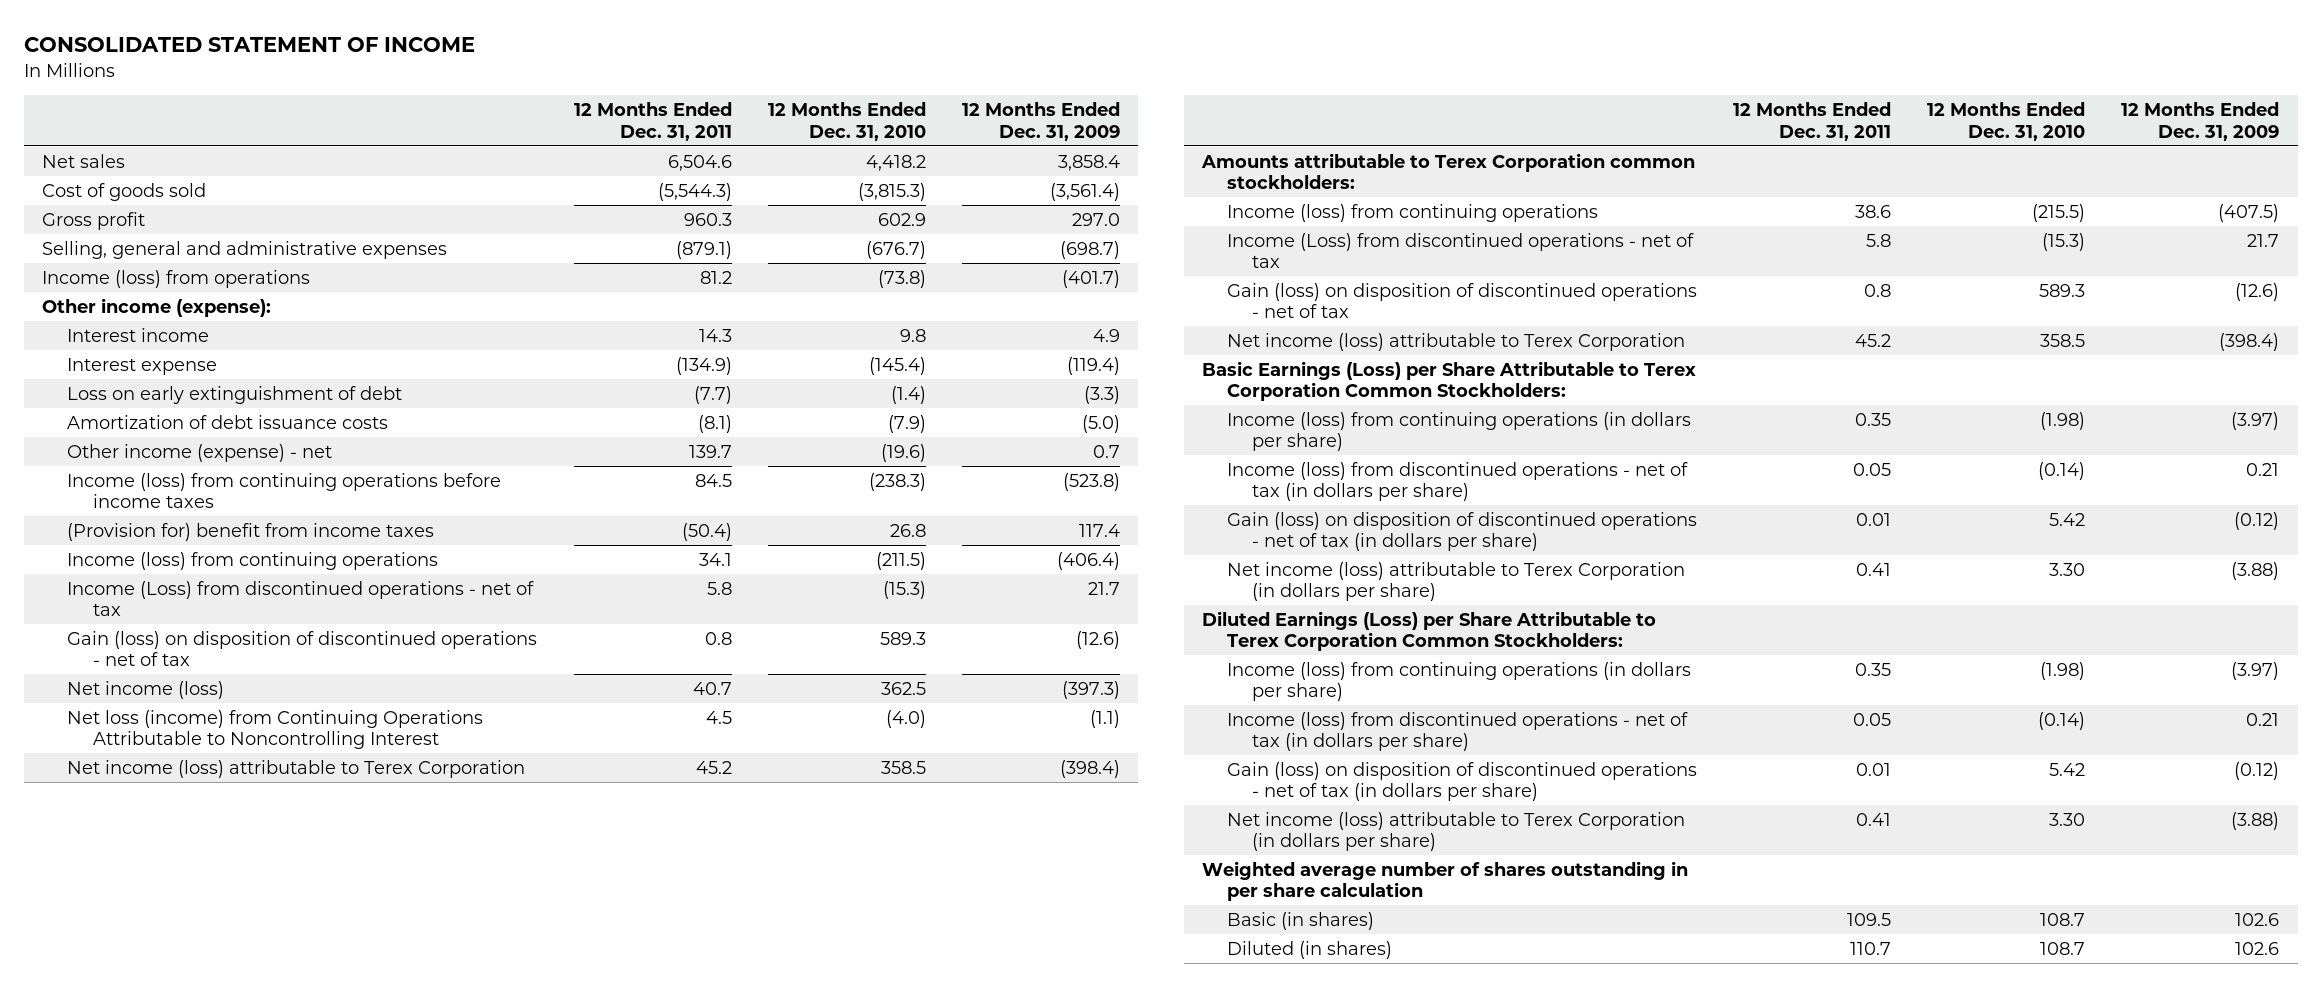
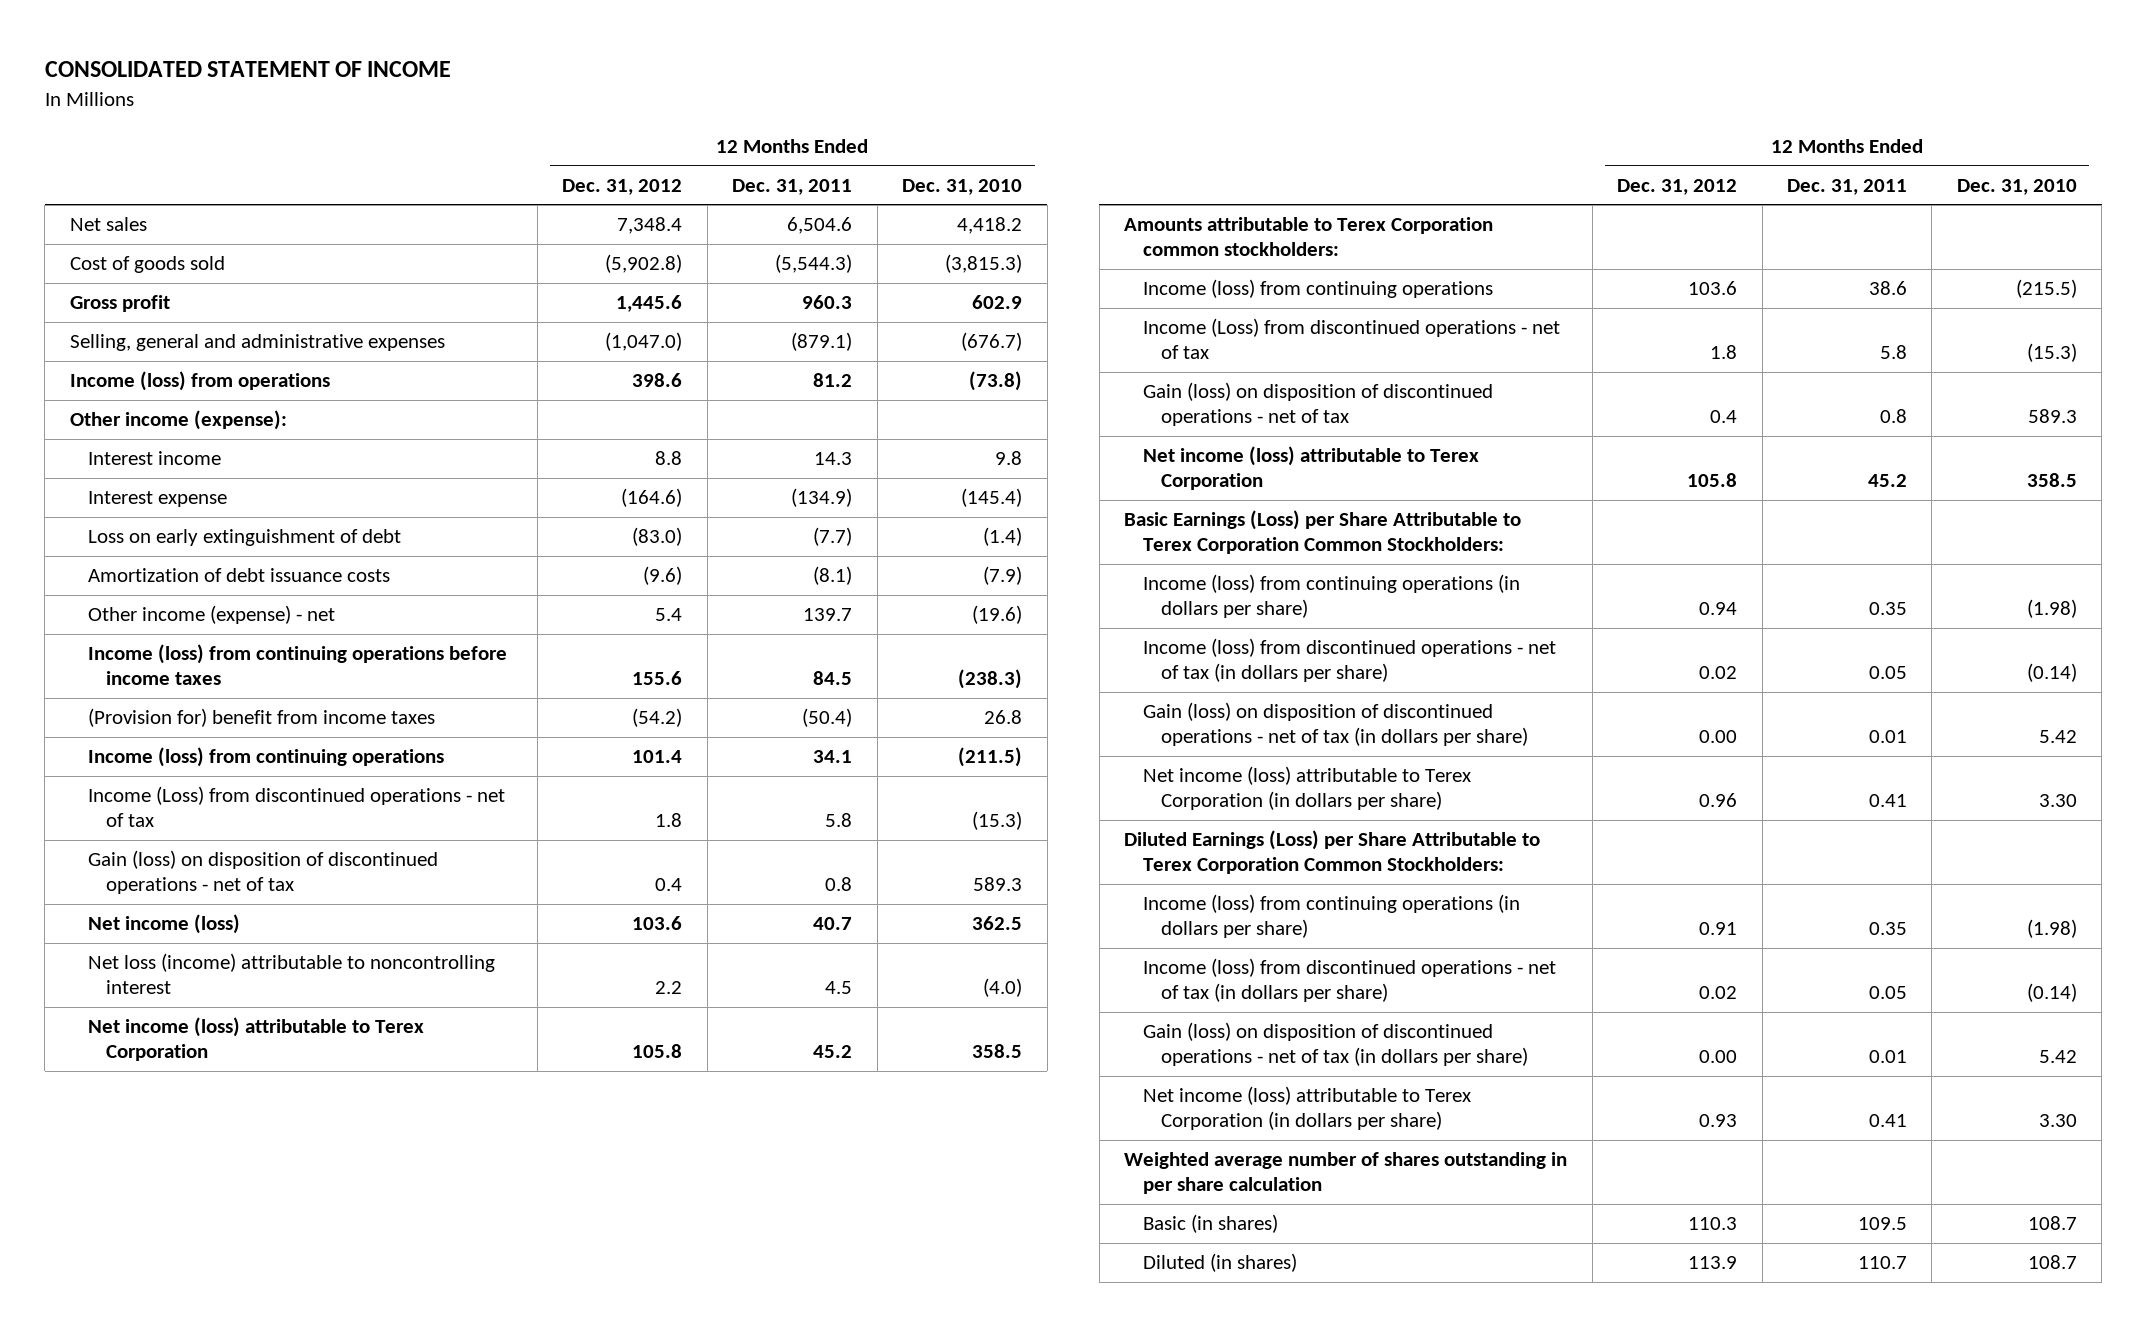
[961,101,1120,141] 12 Months Ended Dec. 31, 2009 -> none
none -> [562,178,683,195] Dec. 31, 2012
[67,709,484,750] Net loss (income) from Continuing Operations Attributable to Noncontrolling Interest -> [88,953,496,994] Net loss (income) attributable to noncontrolling interest

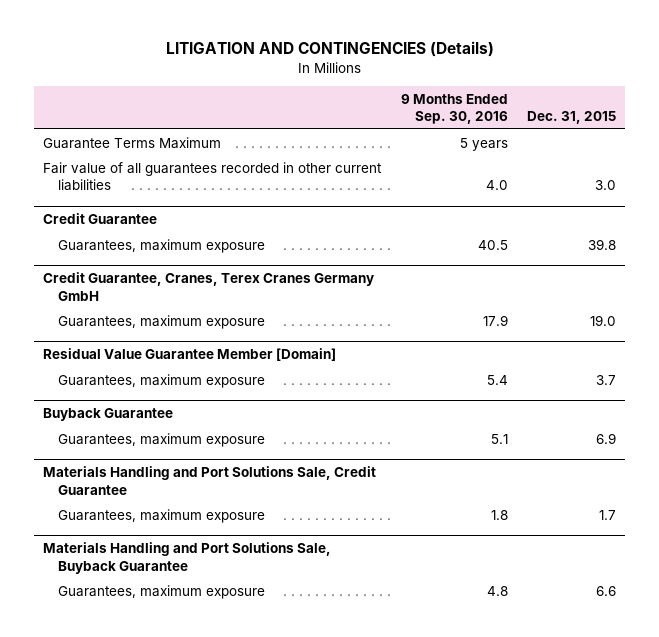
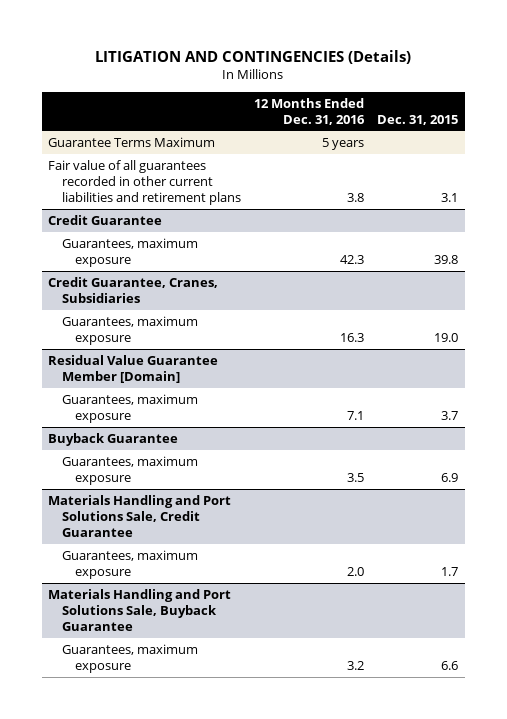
[400,93,508,124] 9 Months Ended Sep. 30, 2016 -> none
none -> [253,97,365,125] 12 Months Ended Dec. 31, 2016
[43,161,383,191] Fair value of all guarantees recorded in other current liabilities -> [48,159,241,206] Fair value of all guarantees recorded in other current liabilities and retirement plans
[594,179,616,190] 3.0 -> [441,193,459,203] 3.1
[43,272,375,301] Credit Guarantee, Cranes, Terex Cranes Germany GmbH -> none
none -> [48,276,219,303] Credit Guarantee, Cranes, Subsidiaries

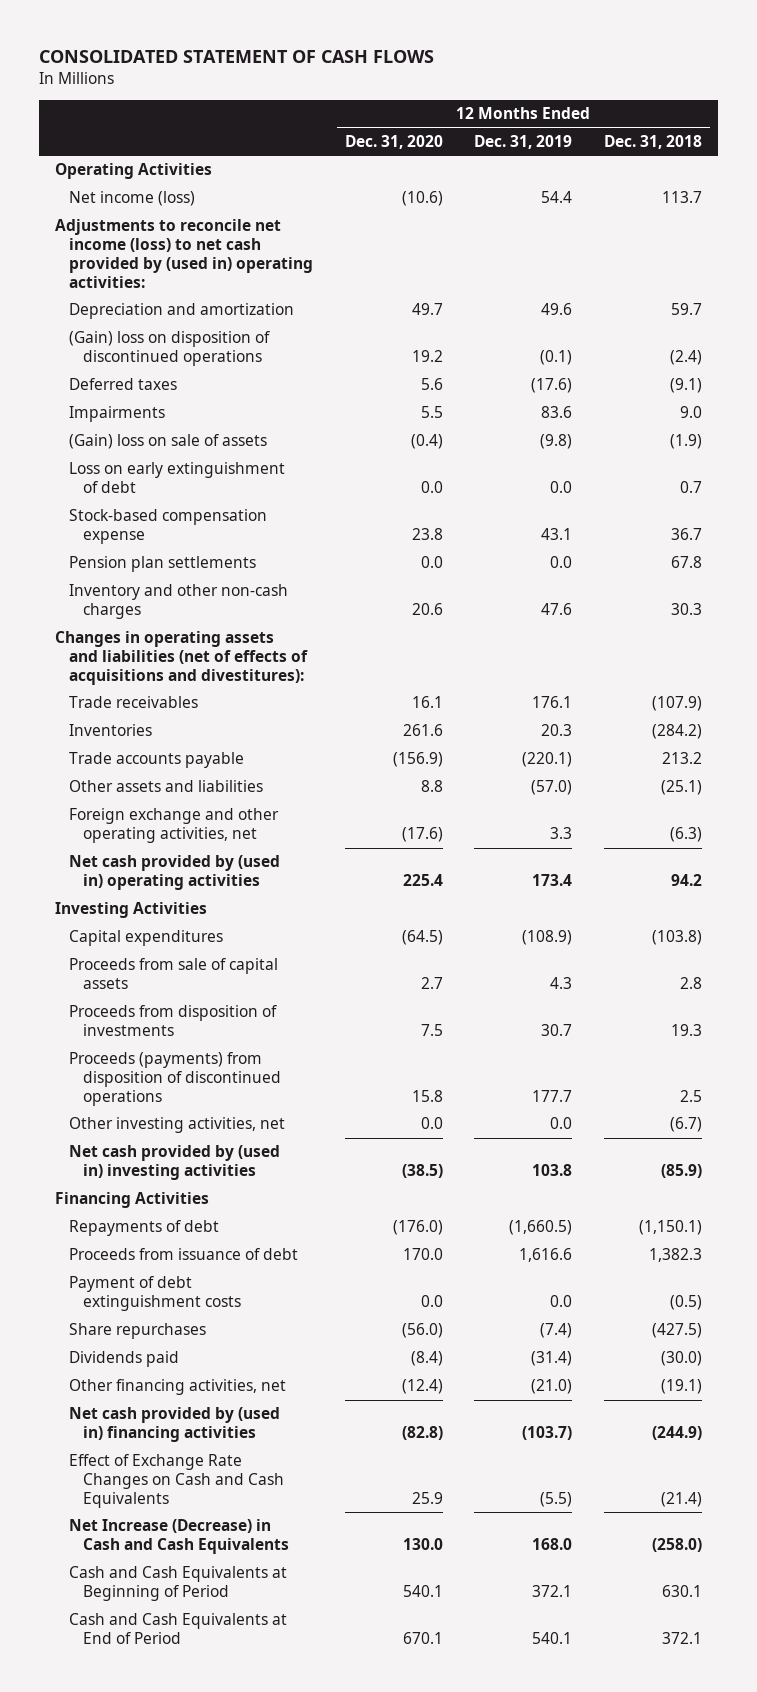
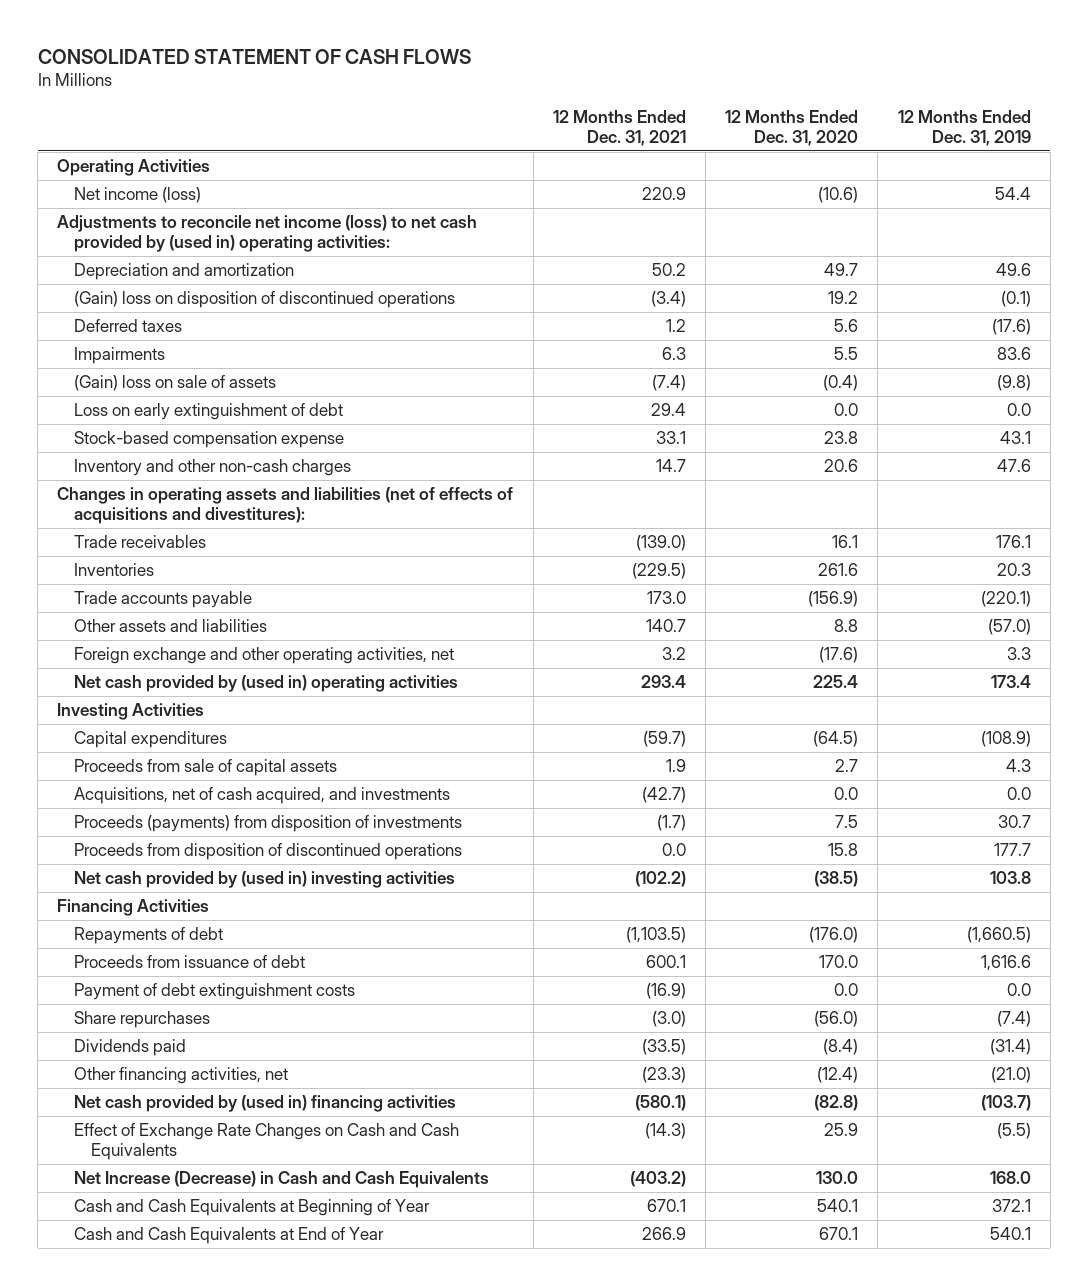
[603,134,702,149] Dec. 31, 2018 -> none
none -> [552,110,686,146] 12 Months Ended Dec. 31, 2021
[69,556,257,573] Pension plan settlements -> none
[69,1117,286,1134] Other investing activities, net -> none
none -> [74,787,451,805] Acquisitions, net of cash acquired, and investments
[69,1005,278,1037] Proceeds from disposition of investments -> [74,815,463,833] Proceeds (payments) from disposition of investments
[69,1052,282,1107] Proceeds (payments) from disposition of discontinued operations -> [74,843,463,861] Proceeds from disposition of discontinued operations
[69,1566,288,1602] Cash and Cash Equivalents at Beginning of Period -> [74,1199,431,1217] Cash and Cash Equivalents at Beginning of Year
[69,1613,288,1645] Cash and Cash Equivalents at End of Period -> [74,1227,385,1245] Cash and Cash Equivalents at End of Year

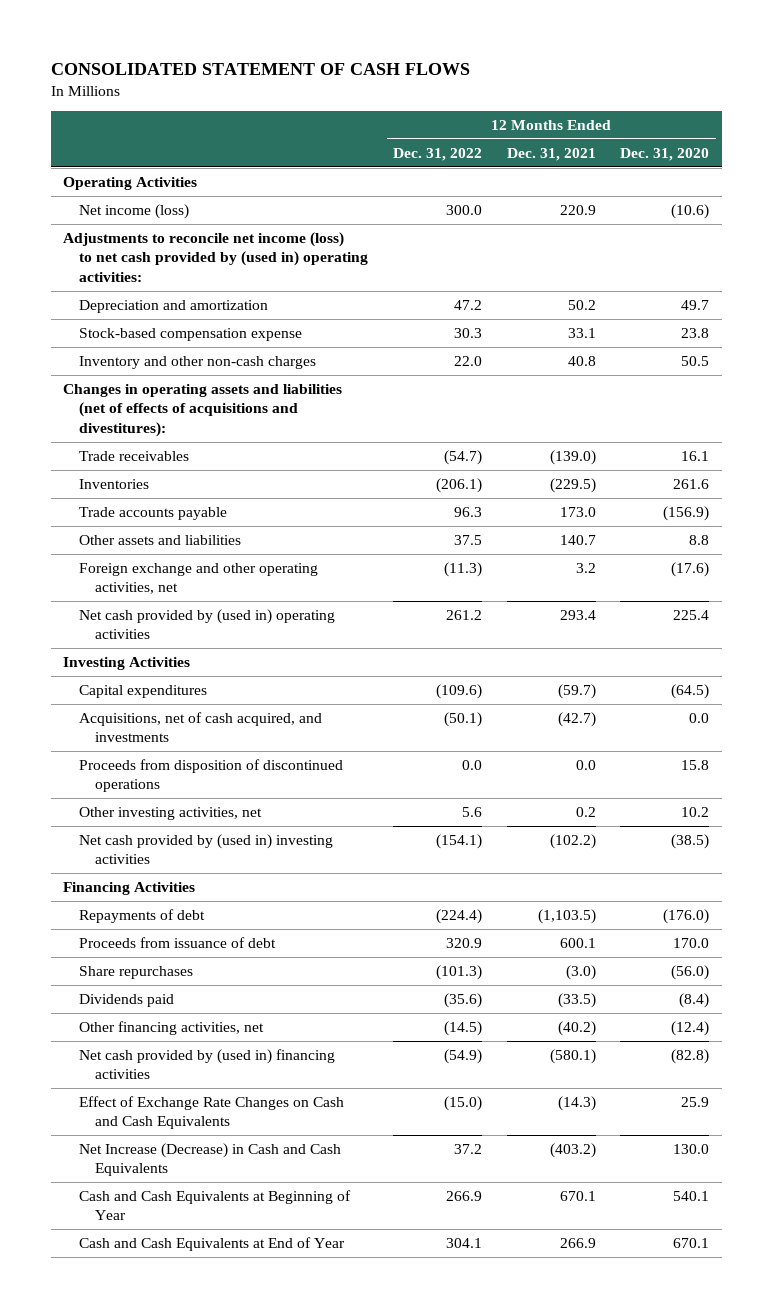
[897,110,1031,146] 12 Months Ended Dec. 31, 2019 -> none
none -> [392,147,482,161] Dec. 31, 2022
[74,291,456,309] (Gain) loss on disposition of discontinued operations -> none
[74,319,183,333] Deferred taxes -> none
[74,347,166,365] Impairments -> none
[74,375,277,392] (Gain) loss on sale of assets -> none
[74,403,344,421] Loss on early extinguishment of debt -> none
[655,459,686,473] 14.7 -> [567,355,596,366] 40.8
[824,459,859,473] 20.6 -> [681,355,710,366] 50.5
[74,759,338,777] Proceeds from sale of capital assets -> none
[74,815,463,833] Proceeds (payments) from disposition of investments -> none
none -> [79,806,263,820] Other investing activities, net
[74,983,356,1001] Payment of debt extinguishment costs -> none
[641,1067,686,1084] (23.3) -> [557,1020,596,1036] (40.2)

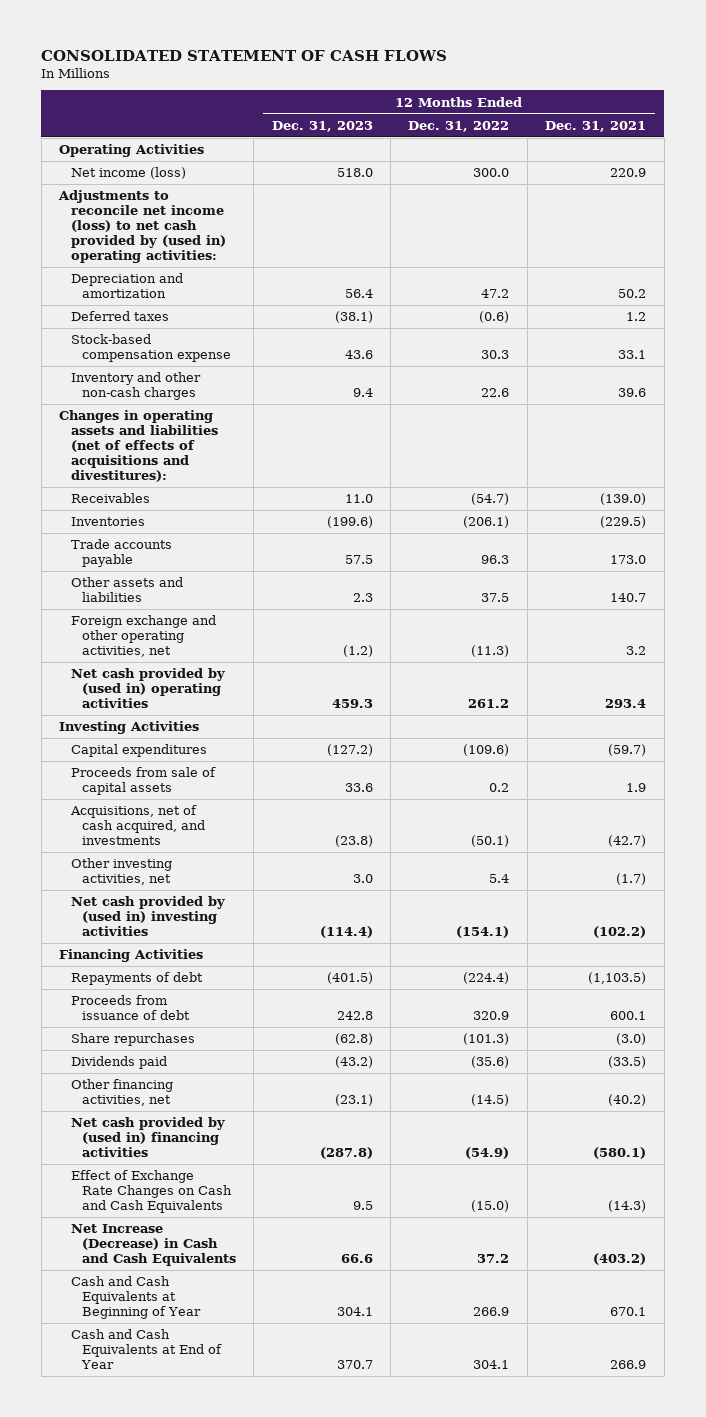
[620,147,710,161] Dec. 31, 2020 -> none
none -> [271,120,373,132] Dec. 31, 2023
none -> [70,311,169,322] Deferred taxes
[453,355,482,366] 22.0 -> [481,388,510,398] 22.6
[567,355,596,366] 40.8 -> [618,388,647,398] 39.6
[79,450,190,461] Trade receivables -> [70,493,150,504] Receivables
none -> [70,767,216,796] Proceeds from sale of capital assets
[79,758,344,793] Proceeds from disposition of discontinued operations -> none
[461,806,482,817] 5.6 -> [489,874,510,884] 5.4
[575,806,596,817] 0.2 -> [616,873,647,886] (1.7)

